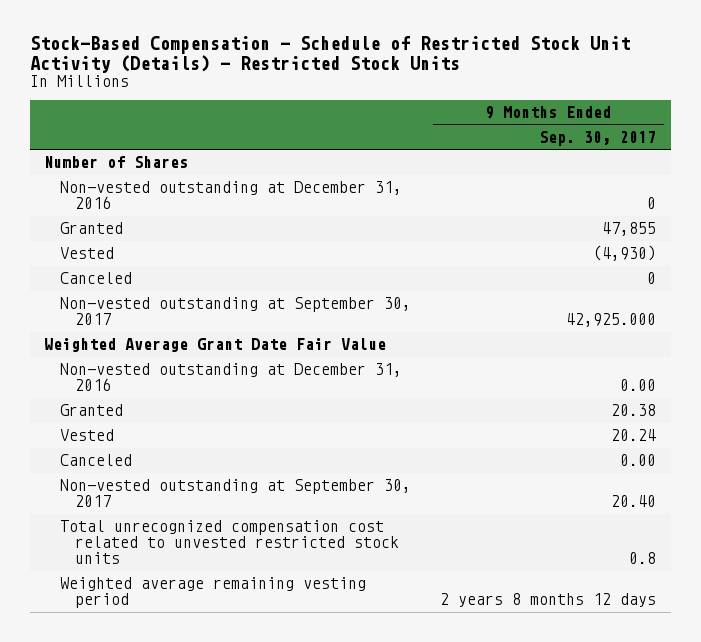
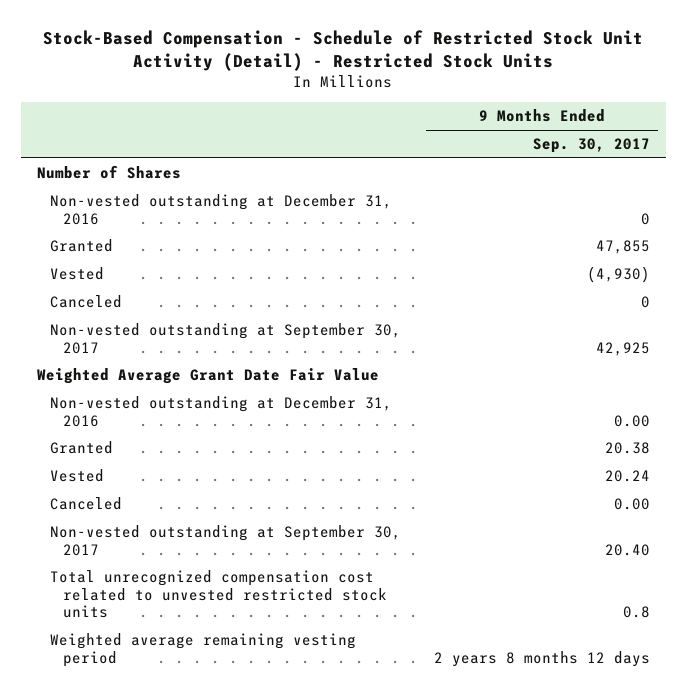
[29,35,630,73] Stock-Based Compensation - Schedule of Restricted Stock Unit Activity (Details) - Restricted Stock Units -> [43,30,644,72] Stock-Based Compensation - Schedule of Restricted Stock Unit Activity (Detail) - Restricted Stock Units
[566,313,657,328] 42,925.000 -> [595,341,650,356] 42,925

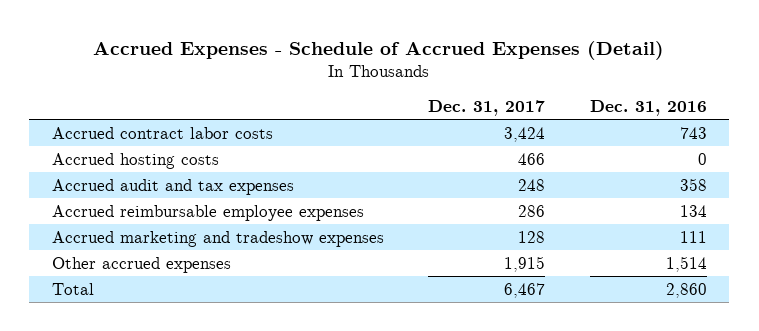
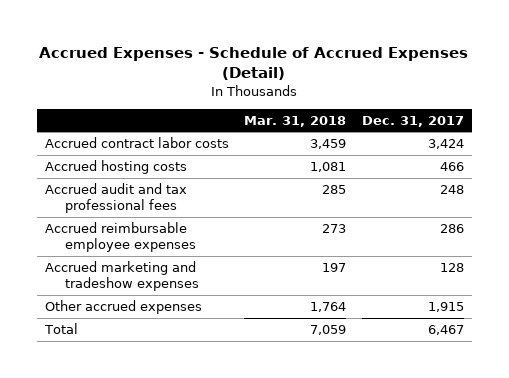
[589,99,707,116] Dec. 31, 2016 -> none
none -> [244,115,347,127] Mar. 31, 2018
[51,178,294,195] Accrued audit and tax expenses -> [44,183,187,214] Accrued audit and tax professional fees

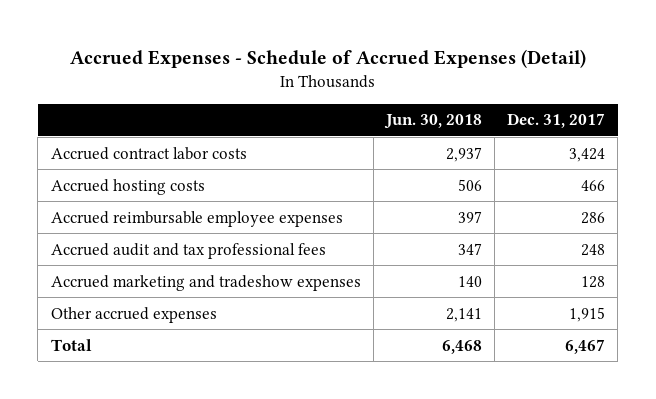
[244,115,347,127] Mar. 31, 2018 -> none
none -> [383,114,482,130] Jun. 30, 2018
[44,183,187,214] Accrued audit and tax professional fees -> [50,242,326,259] Accrued audit and tax professional fees

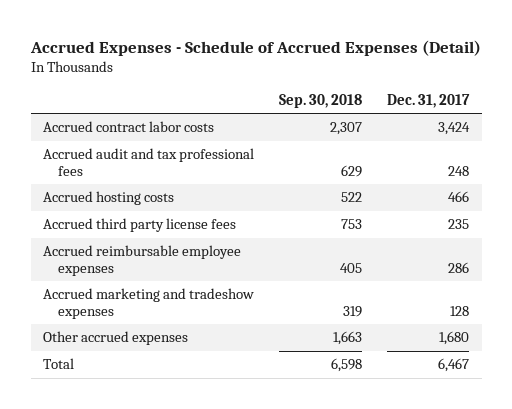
[383,114,482,130] Jun. 30, 2018 -> none
none -> [279,93,363,108] Sep. 30, 2018
[50,242,326,259] Accrued audit and tax professional fees -> [43,148,255,176] Accrued audit and tax professional fees
none -> [43,218,237,233] Accrued third party license fees
[569,306,606,322] 1,915 -> [439,331,470,346] 1,680

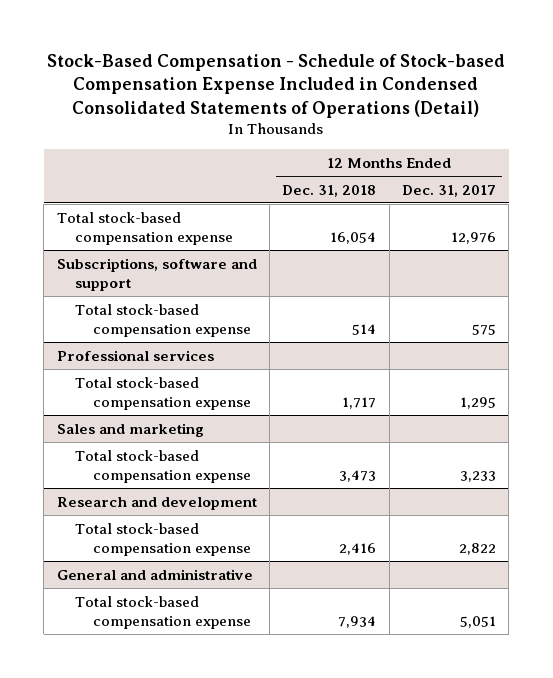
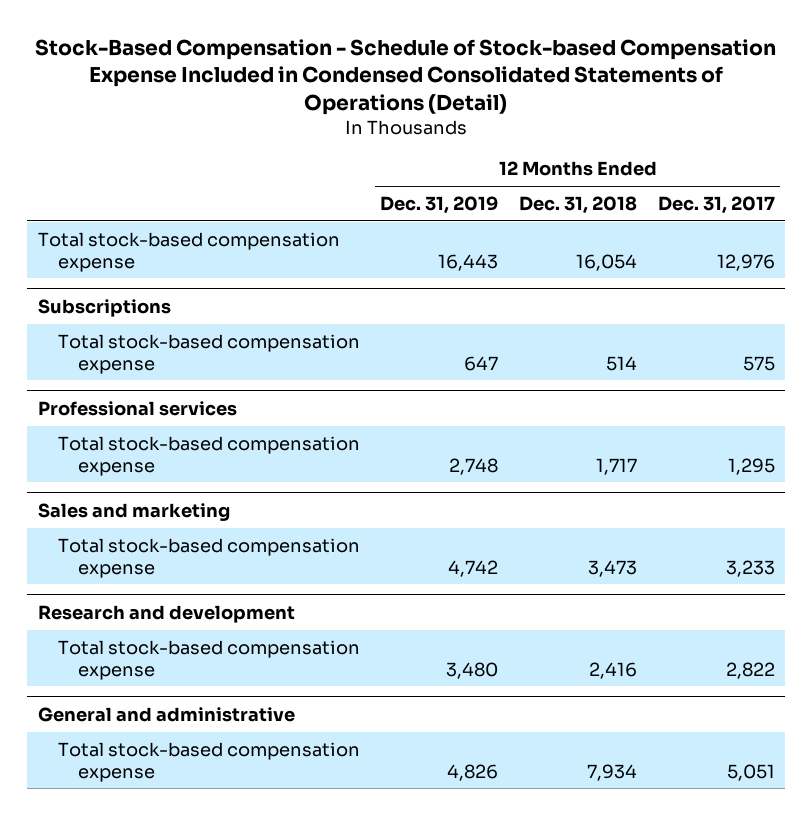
none -> [380,195,499,214] Dec. 31, 2019
[56,257,257,292] Subscriptions, software and support -> [37,298,171,317] Subscriptions

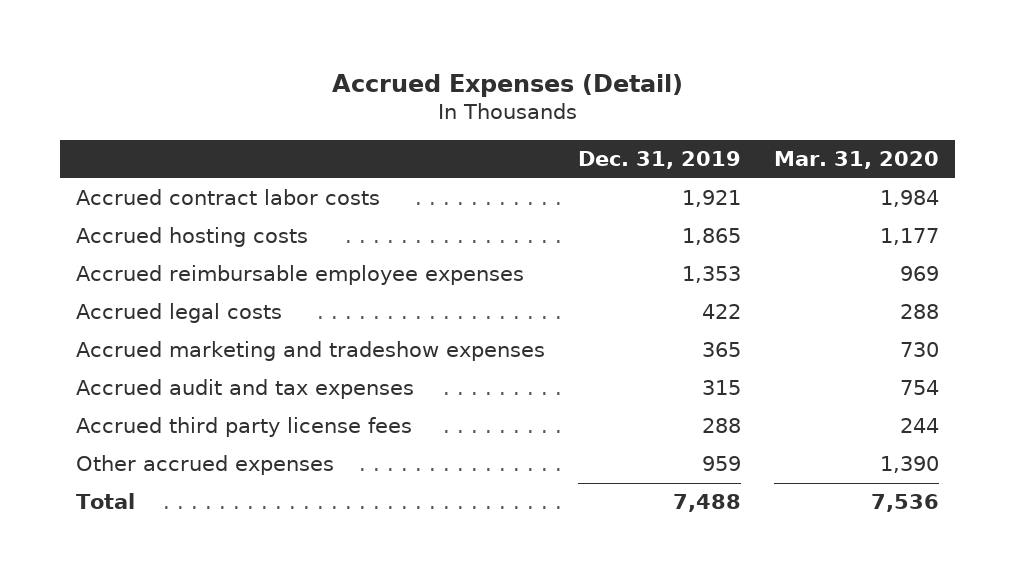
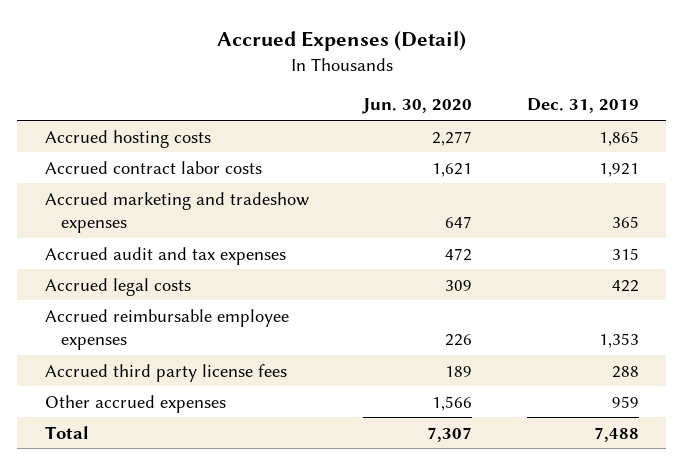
[773,151,939,170] Mar. 31, 2020 -> none
none -> [362,98,473,115] Jun. 30, 2020
[76,189,381,206] Accrued contract labor costs -> [44,160,262,174] Accrued contract labor costs
[76,303,283,324] Accrued legal costs -> [44,277,191,296] Accrued legal costs
[76,265,525,286] Accrued reimbursable employee expenses -> [44,308,289,351] Accrued reimbursable employee expenses

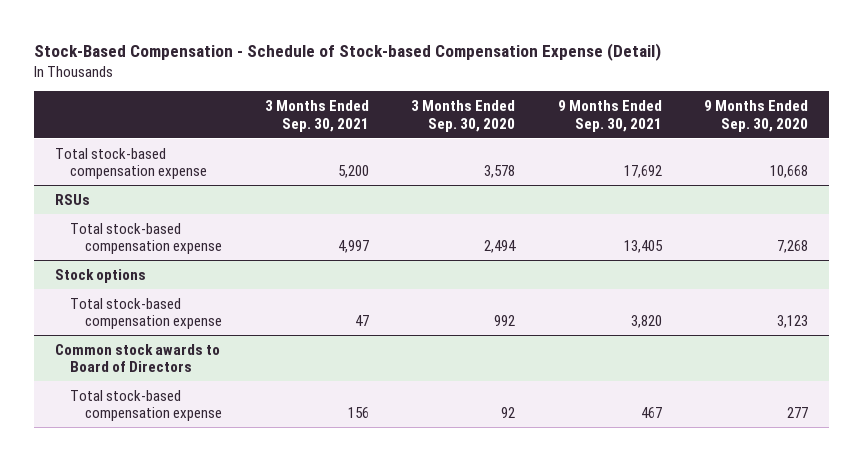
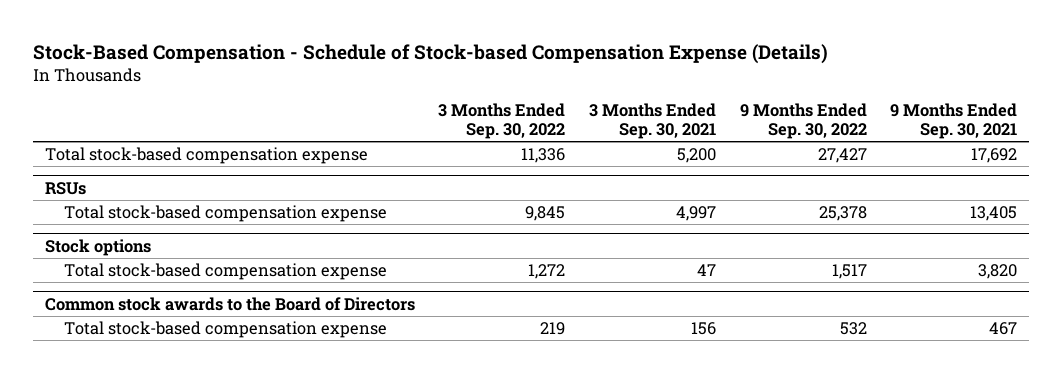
[33,42,661,61] Stock-Based Compensation - Schedule of Stock-based Compensation Expense (Detail) -> [32,43,828,64] Stock-Based Compensation - Schedule of Stock-based Compensation Expense (Details)
[411,100,516,132] 3 Months Ended Sep. 30, 2020 -> none
[703,100,808,132] 9 Months Ended Sep. 30, 2020 -> none
none -> [438,102,566,140] 3 Months Ended Sep. 30, 2022
none -> [739,102,867,140] 9 Months Ended Sep. 30, 2022
[54,343,220,373] Common stock awards to Board of Directors -> [44,296,415,311] Common stock awards to the Board of Directors

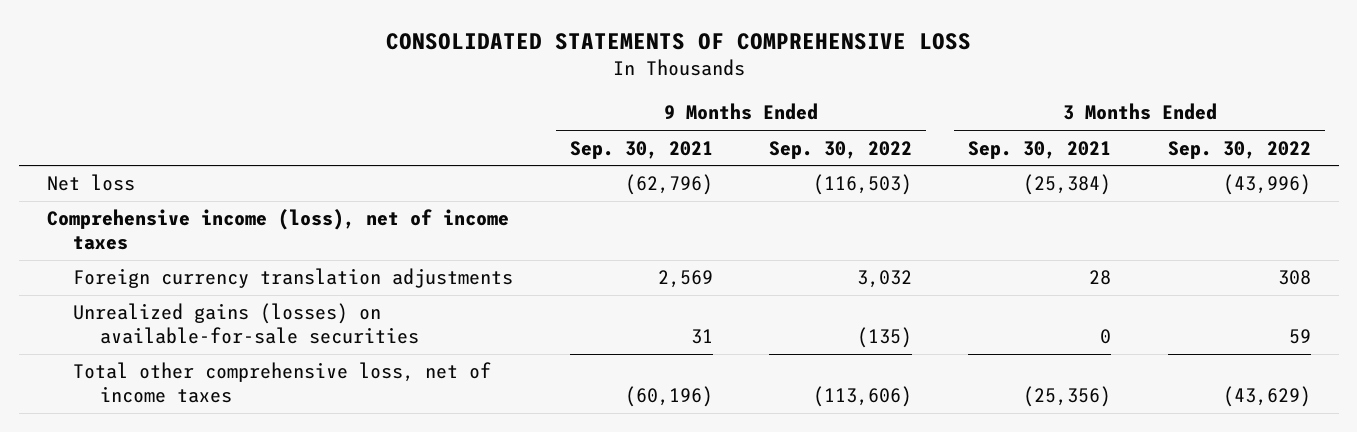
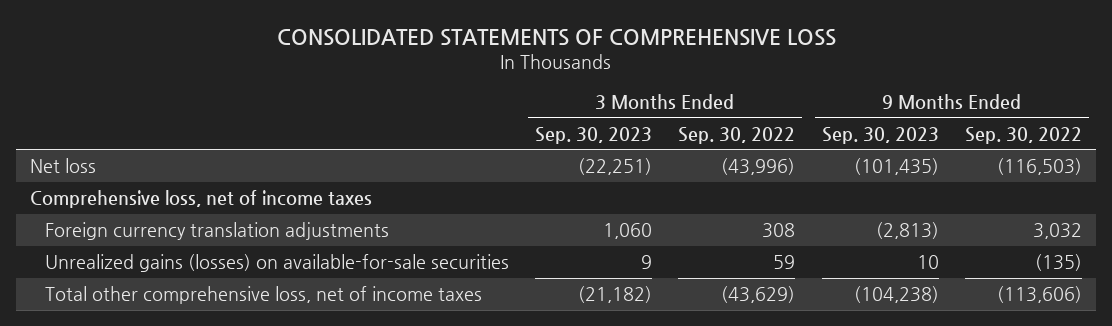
[569,140,713,159] Sep. 30, 2021 -> none
[968,140,1112,159] Sep. 30, 2021 -> none
none -> [535,126,653,144] Sep. 30, 2023
none -> [821,126,939,144] Sep. 30, 2023
[46,209,509,251] Comprehensive income (loss), net of income taxes -> [29,190,372,209] Comprehensive loss, net of income taxes

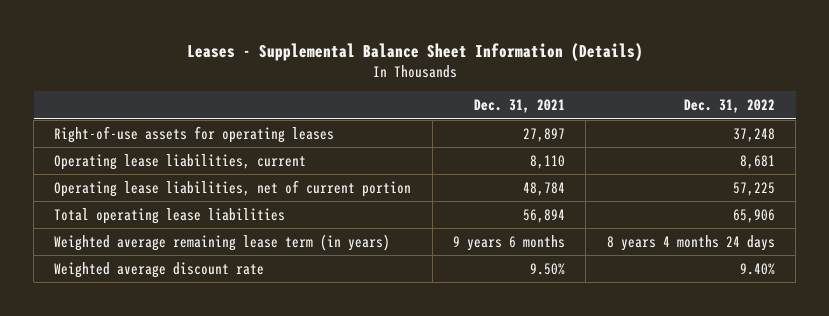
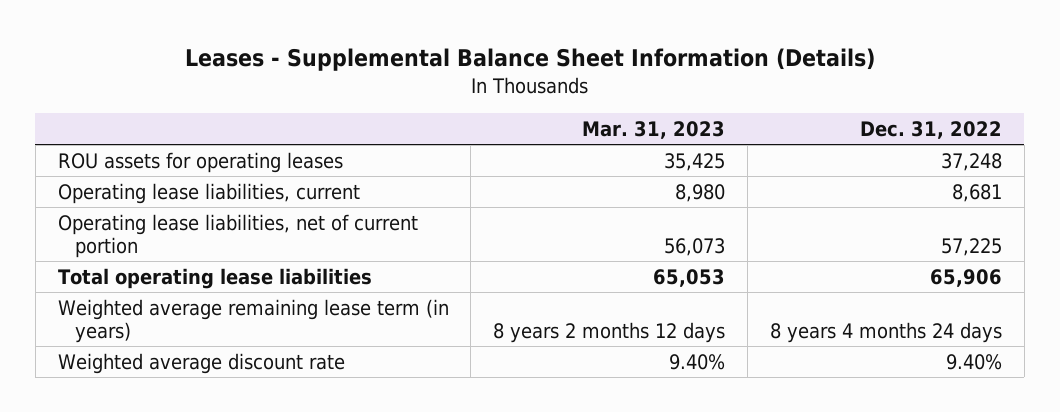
[474,99,566,114] Dec. 31, 2021 -> none
none -> [582,121,726,140] Mar. 31, 2023
[54,125,335,143] Right-of-use assets for operating leases -> [57,151,343,173] ROU assets for operating leases

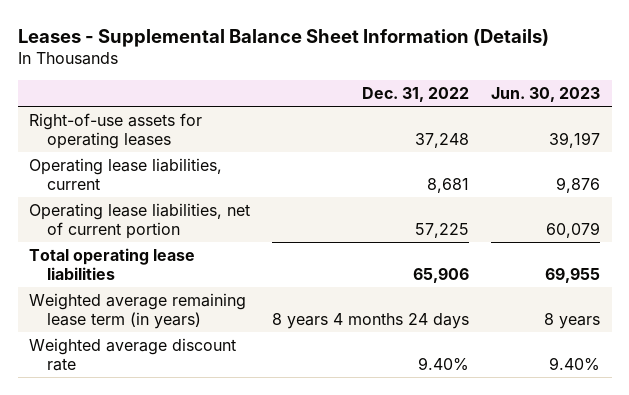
[582,121,726,140] Mar. 31, 2023 -> none
none -> [491,87,601,103] Jun. 30, 2023
[57,151,343,173] ROU assets for operating leases -> [28,112,202,149] Right-of-use assets for operating leases

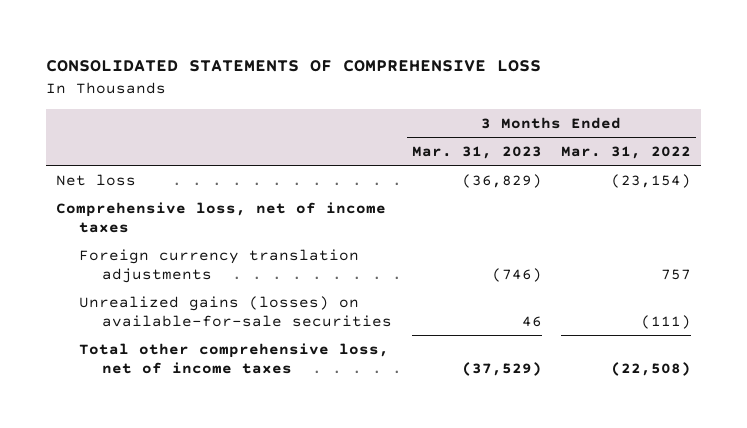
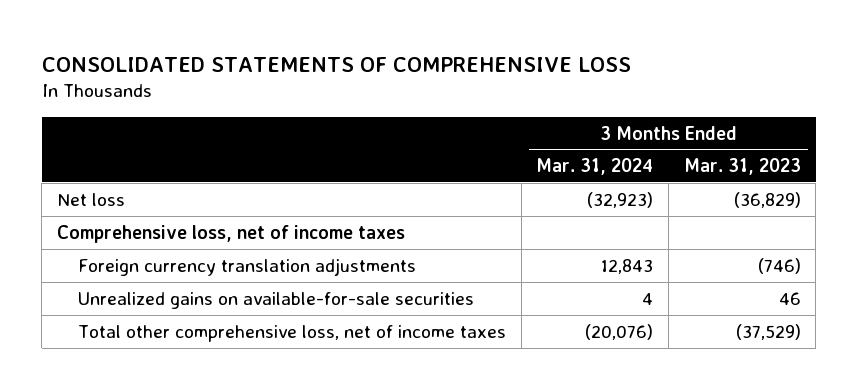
[561,146,692,160] Mar. 31, 2022 -> none
none -> [536,158,654,176] Mar. 31, 2024
[79,295,393,327] Unrealized gains (losses) on available-for-sale securities -> [78,291,475,309] Unrealized gains on available-for-sale securities

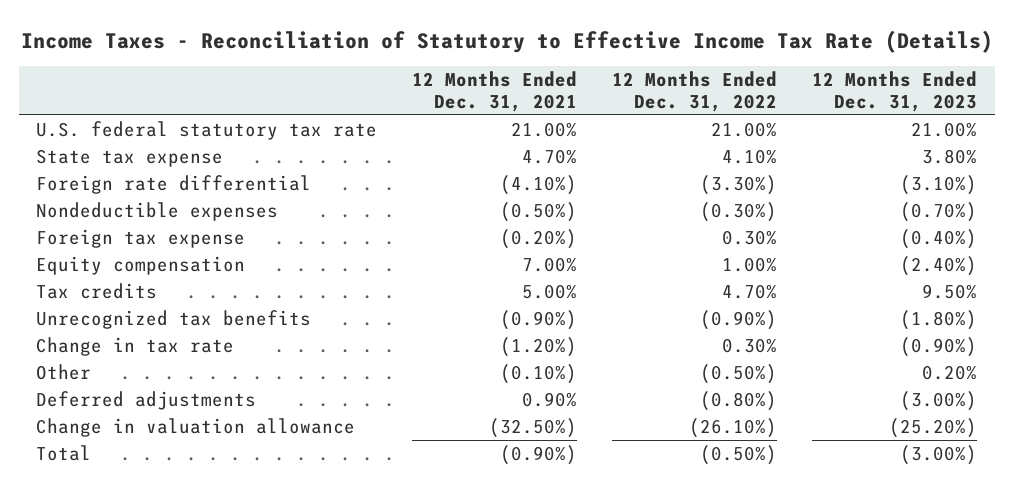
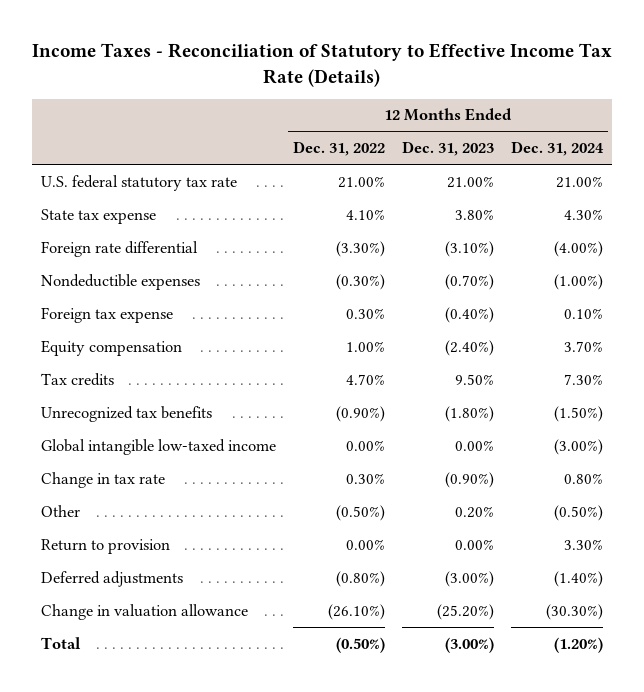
[412,70,578,112] 12 Months Ended Dec. 31, 2021 -> none
none -> [511,141,605,157] Dec. 31, 2024
none -> [40,438,276,455] Global intangible low-taxed income
none -> [40,538,170,554] Return to provision

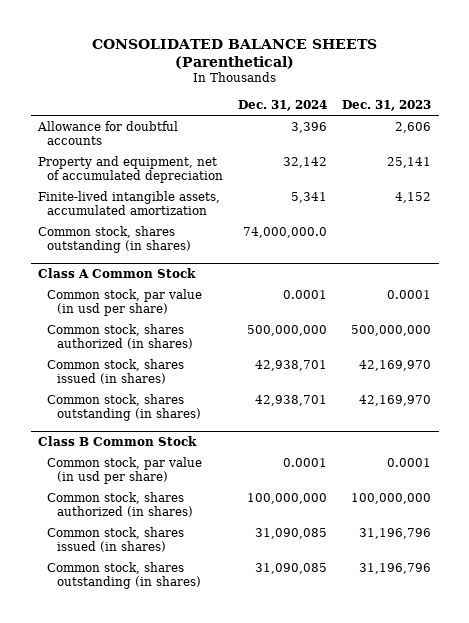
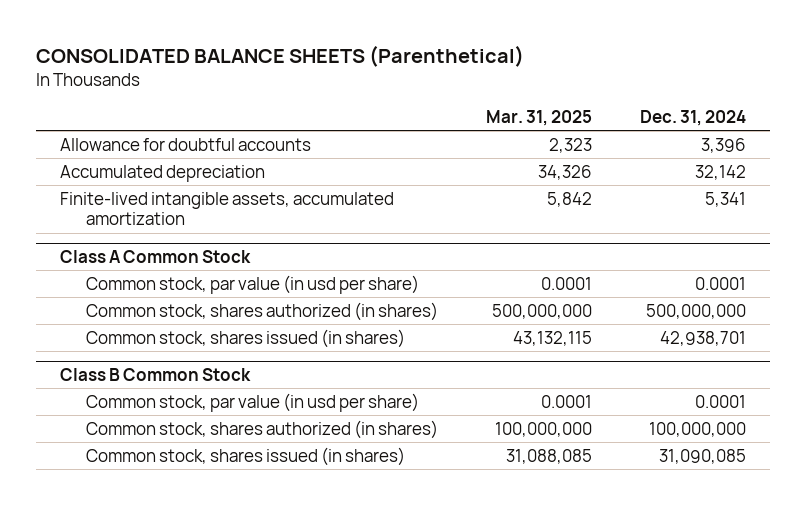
[342,99,432,111] Dec. 31, 2023 -> none
none -> [485,110,592,127] Mar. 31, 2025
[38,155,224,183] Property and equipment, net of accumulated depreciation -> [60,164,266,182] Accumulated depreciation
[38,225,192,253] Common stock, shares outstanding (in shares) -> none
[47,393,201,421] Common stock, shares outstanding (in shares) -> none
[47,561,201,589] Common stock, shares outstanding (in shares) -> none

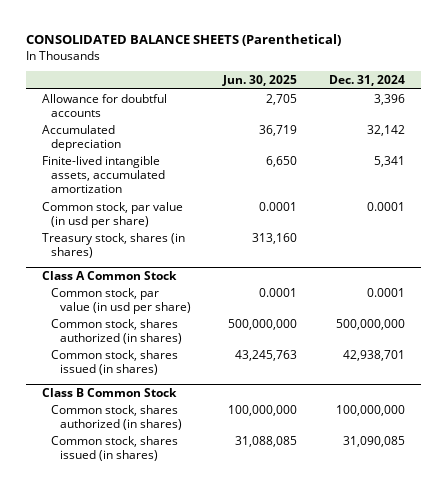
[485,110,592,127] Mar. 31, 2025 -> none
none -> [222,75,298,87] Jun. 30, 2025
none -> [42,201,184,228] Common stock, par value (in usd per share)
none -> [42,232,186,258] Treasury stock, shares (in shares)
[85,392,419,412] Common stock, par value (in usd per share) -> none

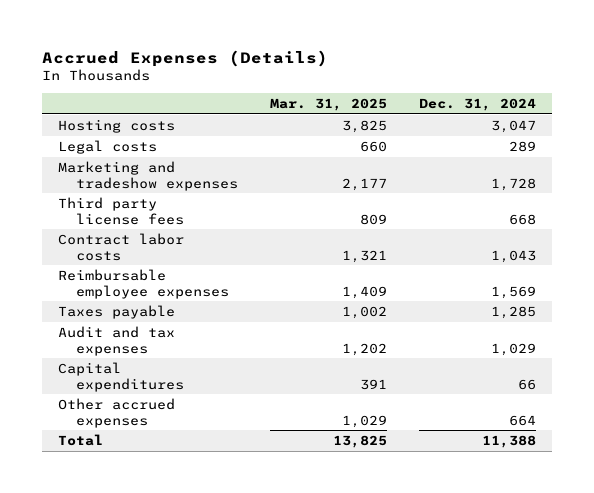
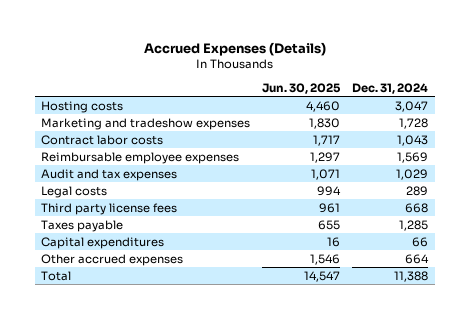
[270,98,388,112] Mar. 31, 2025 -> none
none -> [262,83,342,95] Jun. 30, 2025
[58,139,158,154] Legal costs -> [40,185,107,198] Legal costs
[58,196,184,225] Third party license fees -> [40,202,177,215] Third party license fees
[58,304,176,319] Taxes payable -> [40,219,123,232] Taxes payable

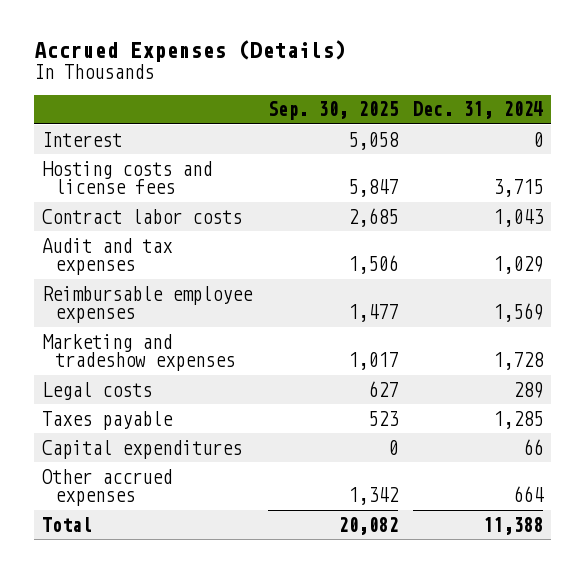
[262,83,342,95] Jun. 30, 2025 -> none
none -> [267,101,398,121] Sep. 30, 2025
[40,100,123,113] Hosting costs -> none
none -> [42,131,123,147] Interest
none -> [42,160,213,195] Hosting costs and license fees
[40,151,239,164] Reimbursable employee expenses -> [42,285,254,324] Reimbursable employee expenses
[40,117,250,130] Marketing and tradeshow expenses -> [42,333,236,372] Marketing and tradeshow expenses
[40,202,177,215] Third party license fees -> none

